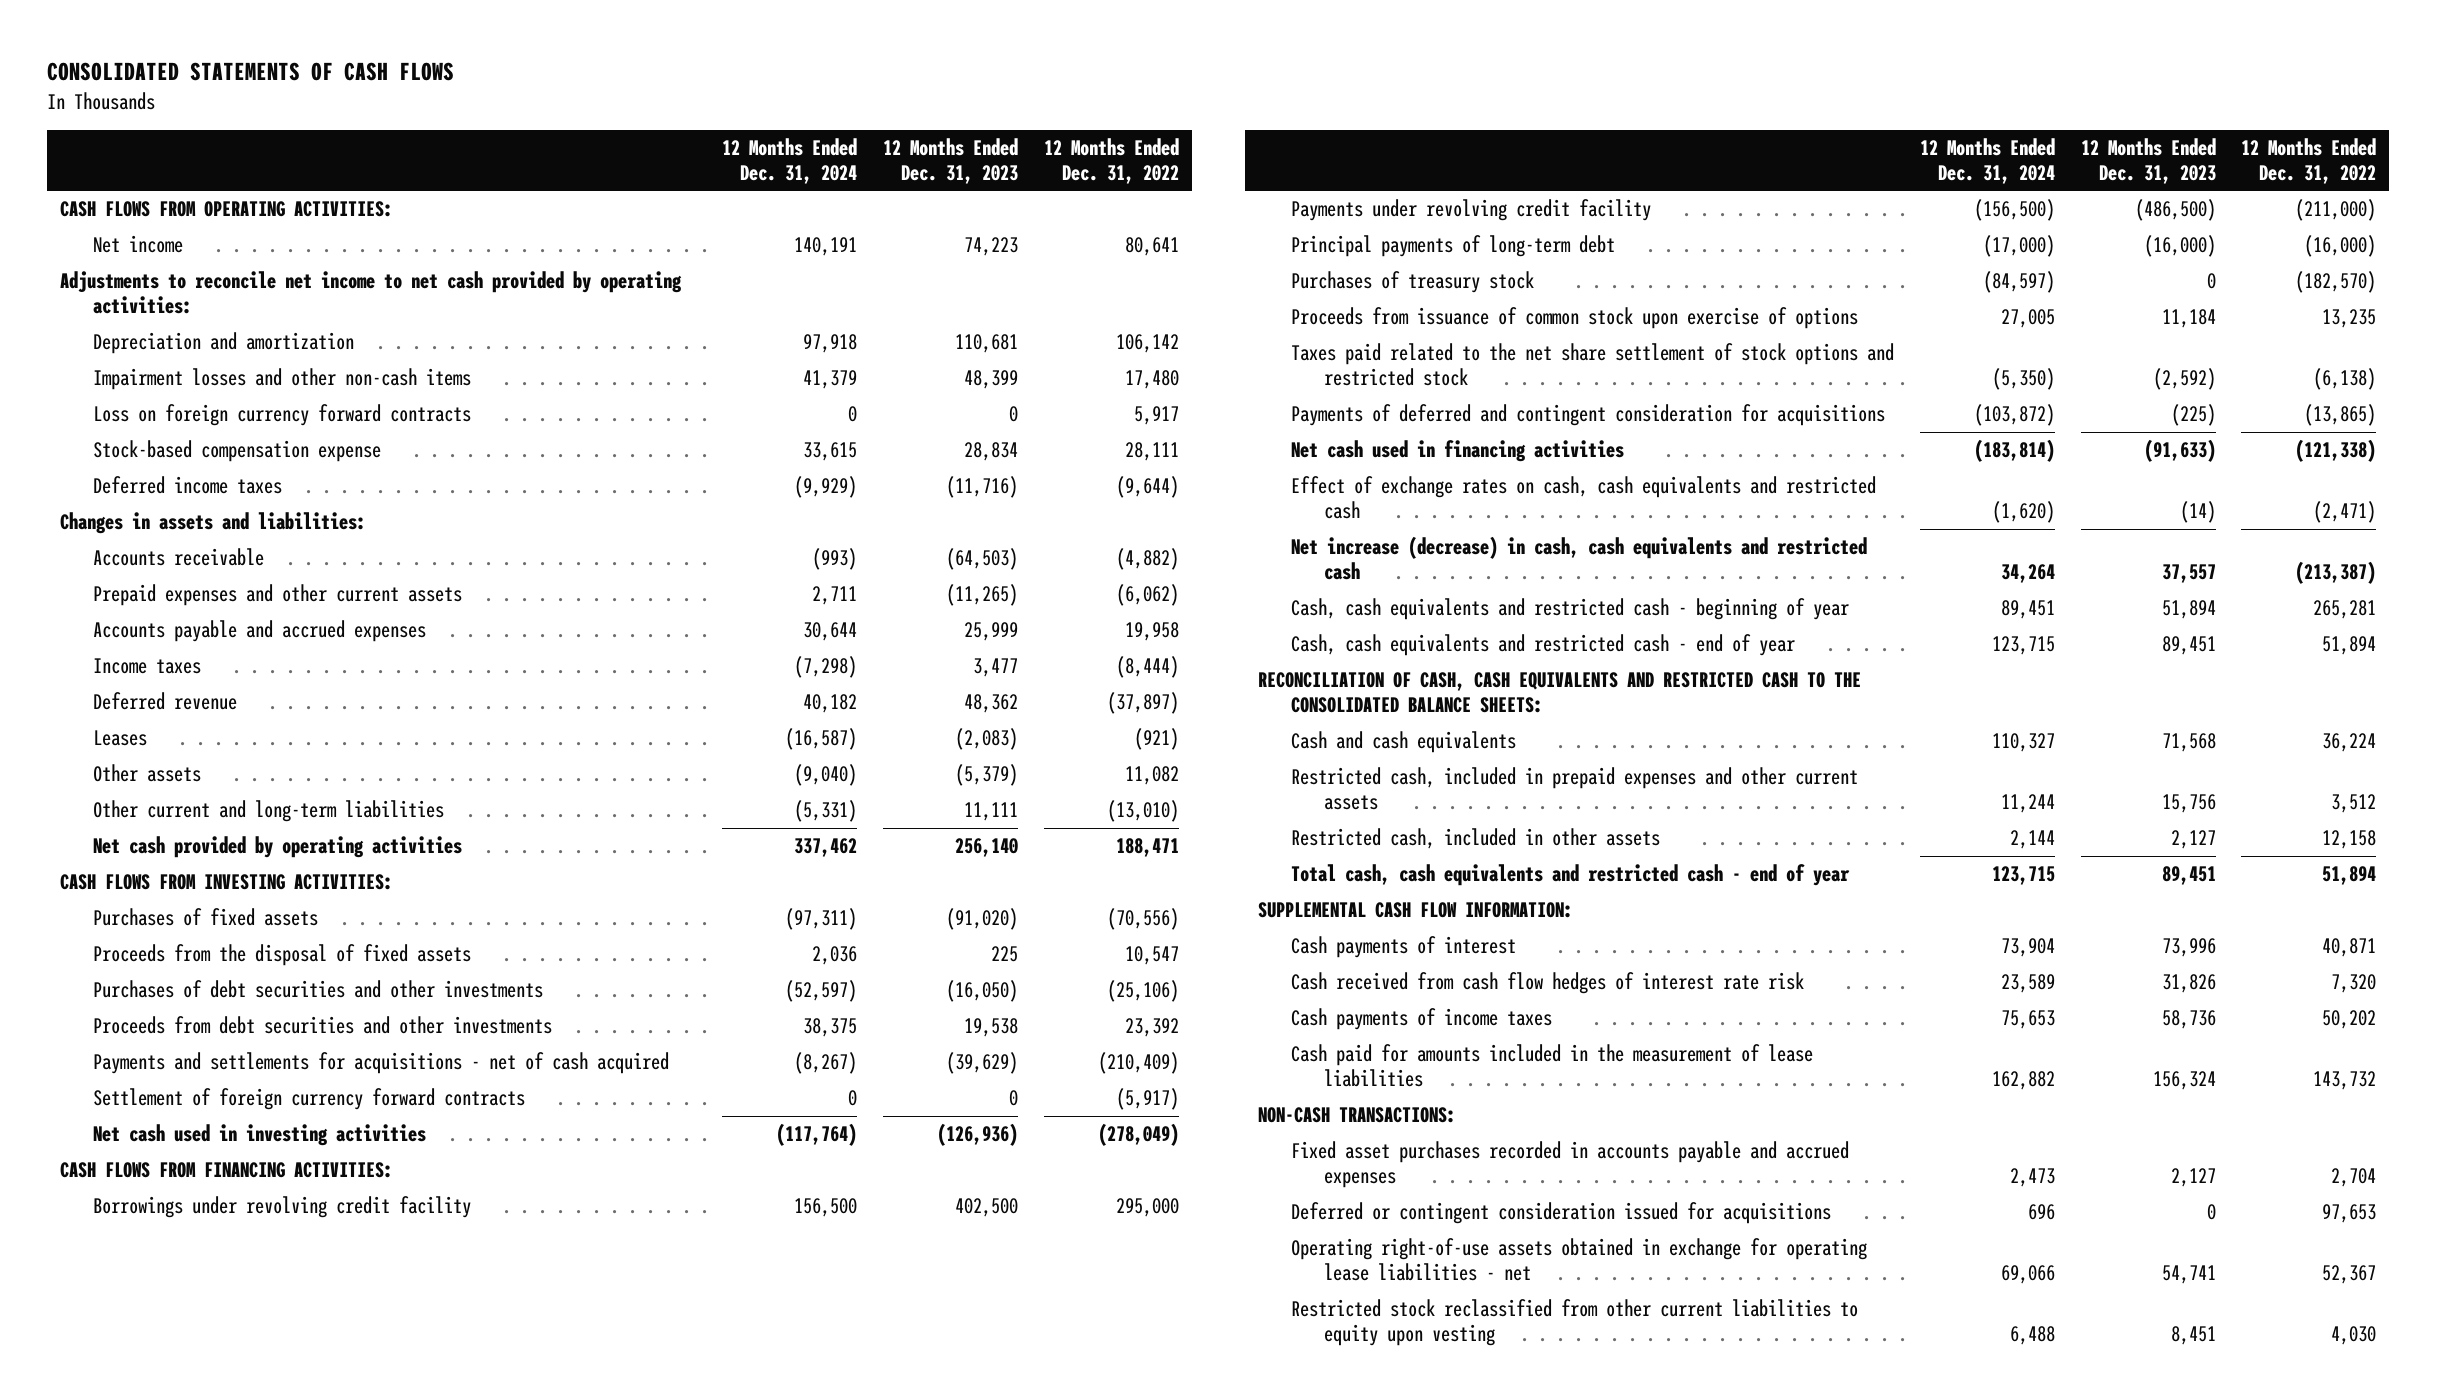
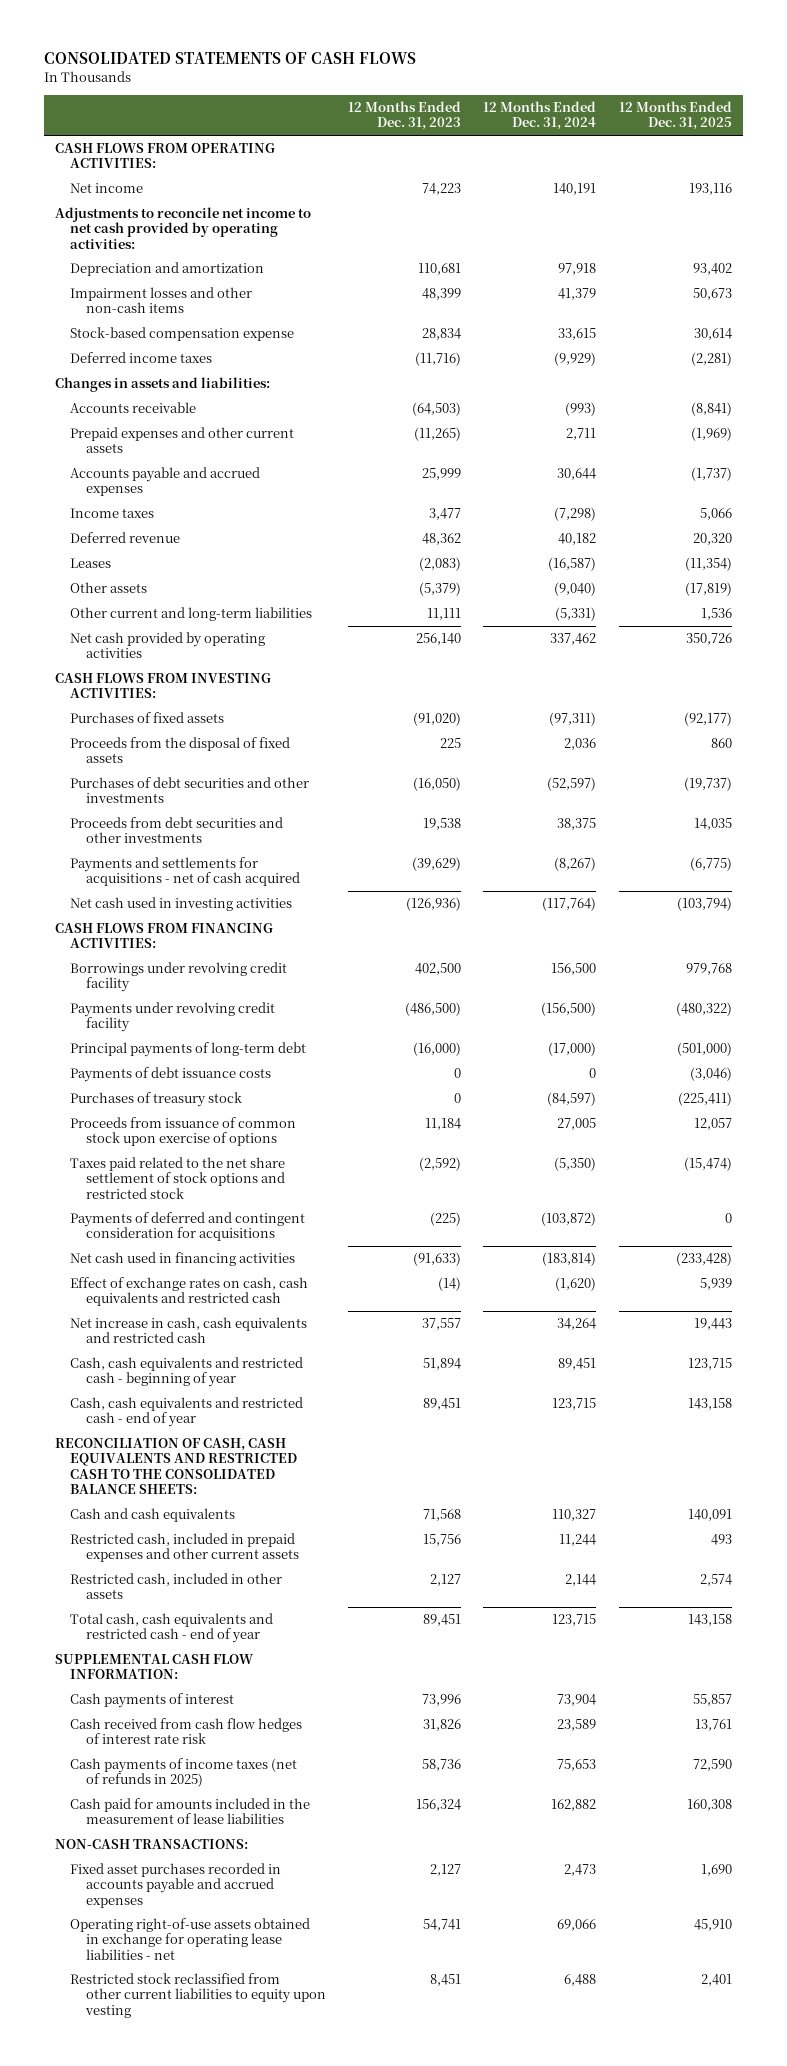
[1043,138,1179,184] 12 Months Ended Dec. 31, 2022 -> none
none -> [618,101,732,131] 12 Months Ended Dec. 31, 2025
[93,404,472,427] Loss on foreign currency forward contracts -> none
[93,1088,526,1111] Settlement of foreign currency forward contracts -> none
none -> [70,1067,272,1083] Payments of debt issuance costs
[1290,536,1867,580] Net increase (decrease) in cash, cash equivalents and restricted cash -> [70,1317,308,1344] Net increase in cash, cash equivalents and restricted cash
[1290,1008,1552,1031] Cash payments of income taxes -> [70,1758,298,1788] Cash payments of income taxes (net of refunds in 2025)
[1290,1202,1831,1225] Deferred or contingent consideration issued for acquisitions -> none

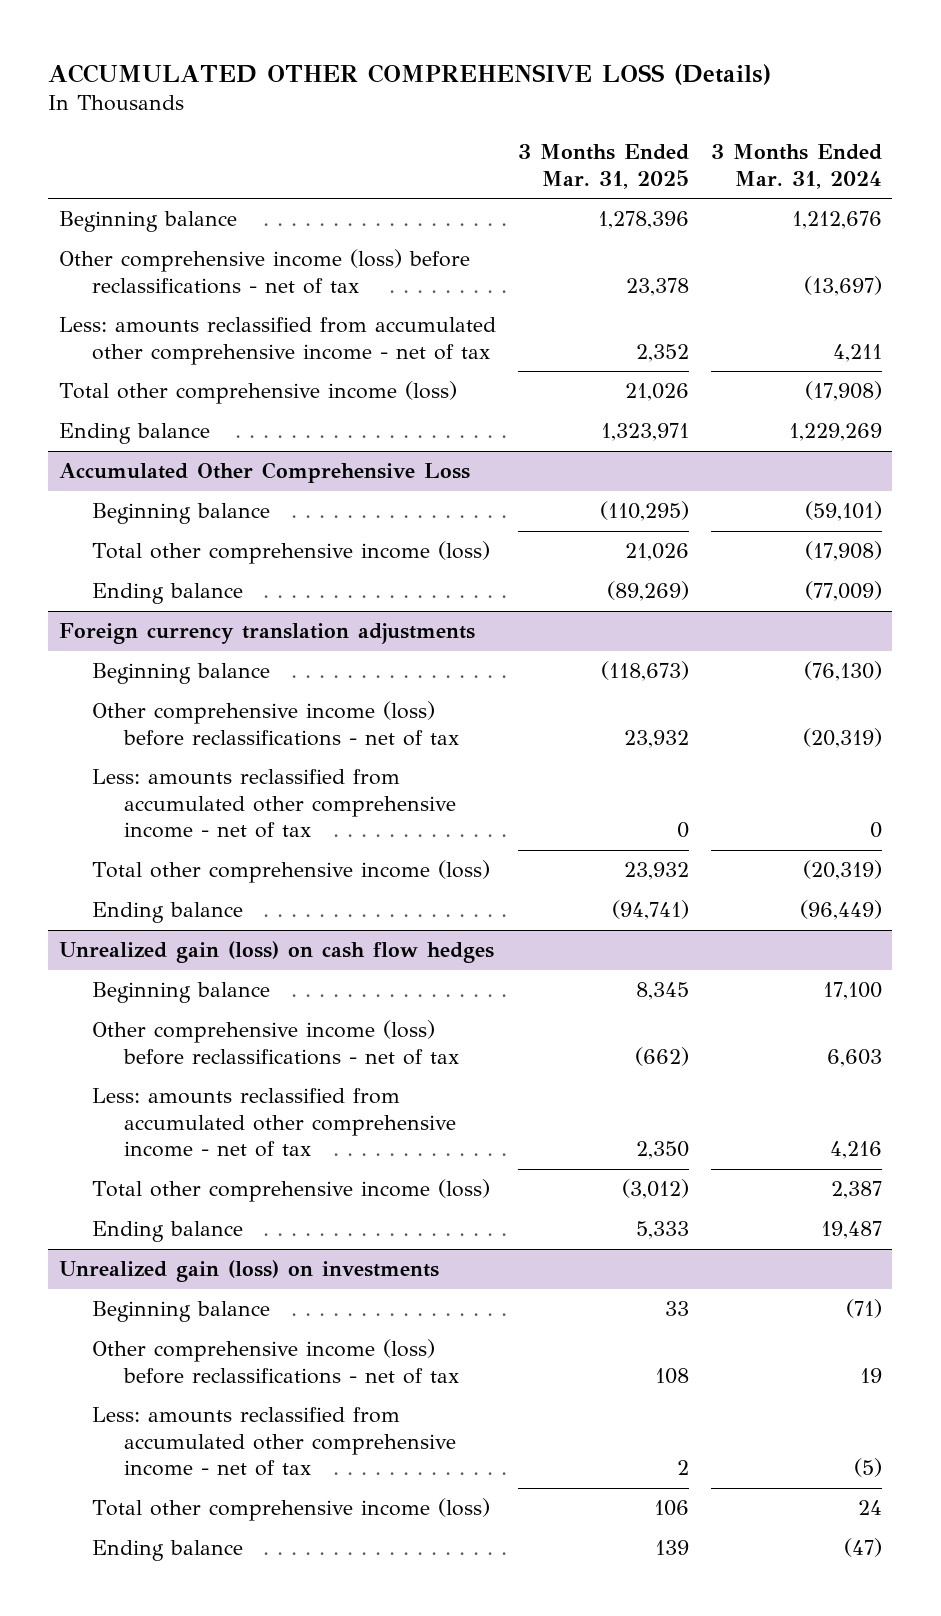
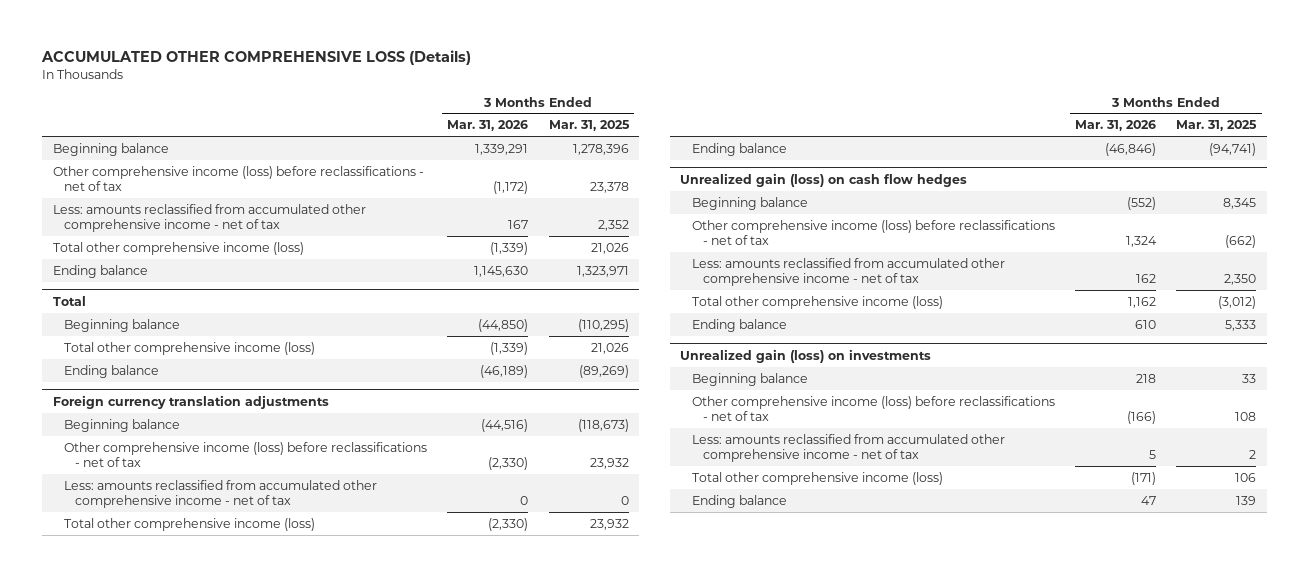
[710,144,882,189] 3 Months Ended Mar. 31, 2024 -> none
none -> [447,120,529,132] Mar. 31, 2026
[59,462,471,484] Accumulated Other Comprehensive Loss -> [52,295,86,306] Total

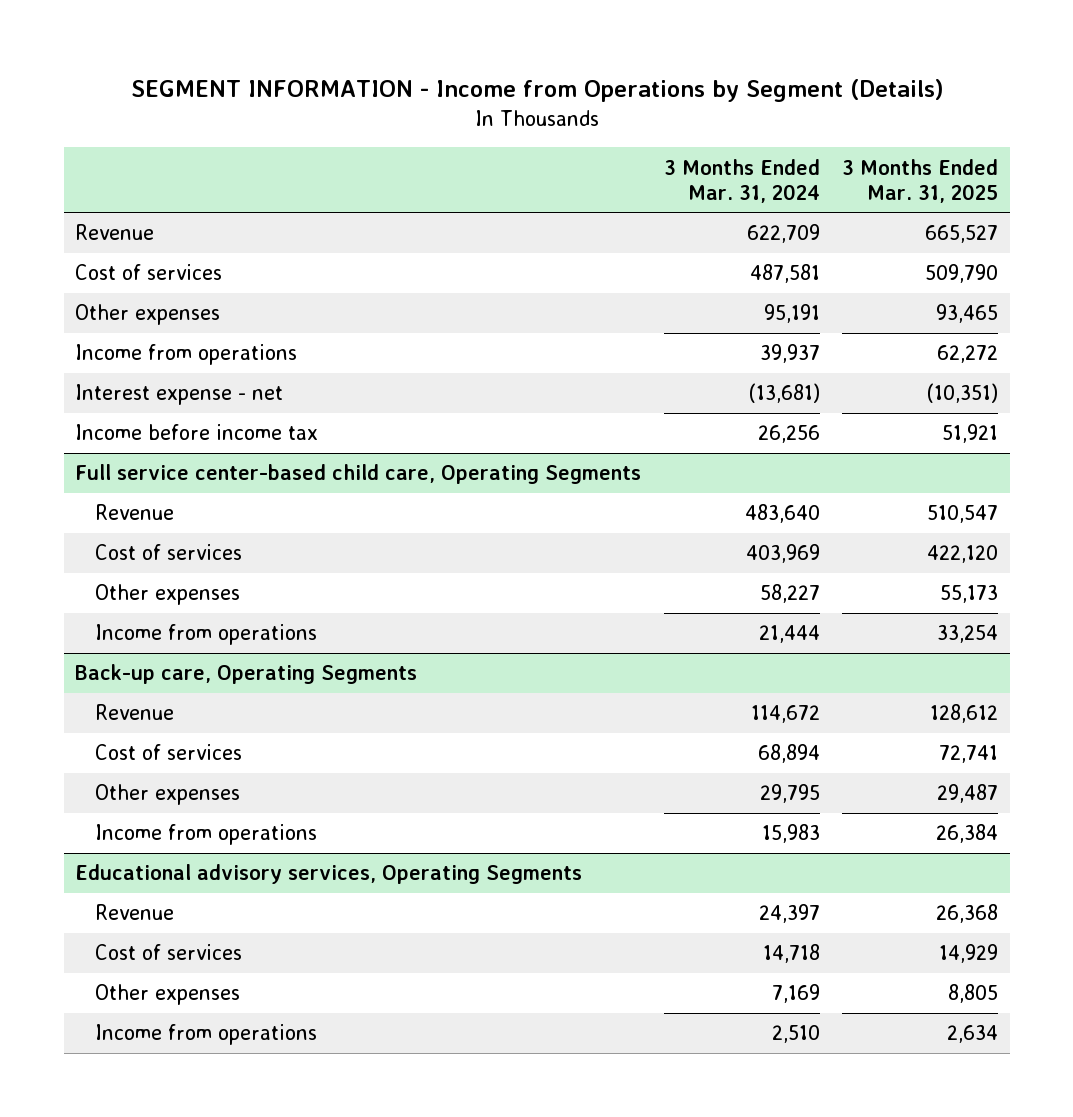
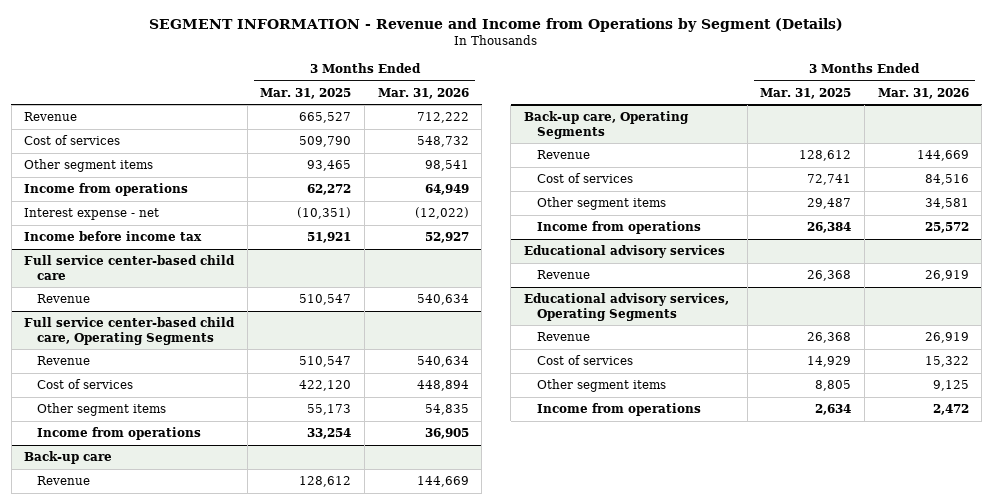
[130,78,944,102] SEGMENT INFORMATION - Income from Operations by Segment (Details) -> [149,18,844,33] SEGMENT INFORMATION - Revenue and Income from Operations by Segment (Details)
[663,158,820,203] 3 Months Ended Mar. 31, 2024 -> none
none -> [377,87,469,99] Mar. 31, 2026
[74,304,220,326] Other expenses -> [24,159,154,173] Other segment items
none -> [24,255,236,280] Full service center-based child care
none -> [37,294,91,304] Revenue
[95,584,241,606] Other expenses -> [37,403,167,417] Other segment items
none -> [24,451,113,465] Back-up care
none -> [37,476,91,486] Revenue
[95,784,241,806] Other expenses -> [537,197,667,211] Other segment items
none -> [524,245,726,259] Educational advisory services
none -> [537,270,591,280] Revenue
[95,984,241,1006] Other expenses -> [537,379,667,393] Other segment items

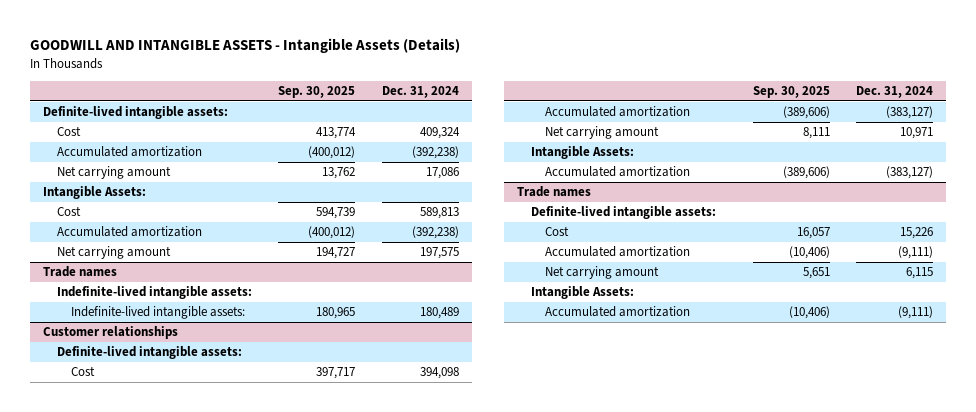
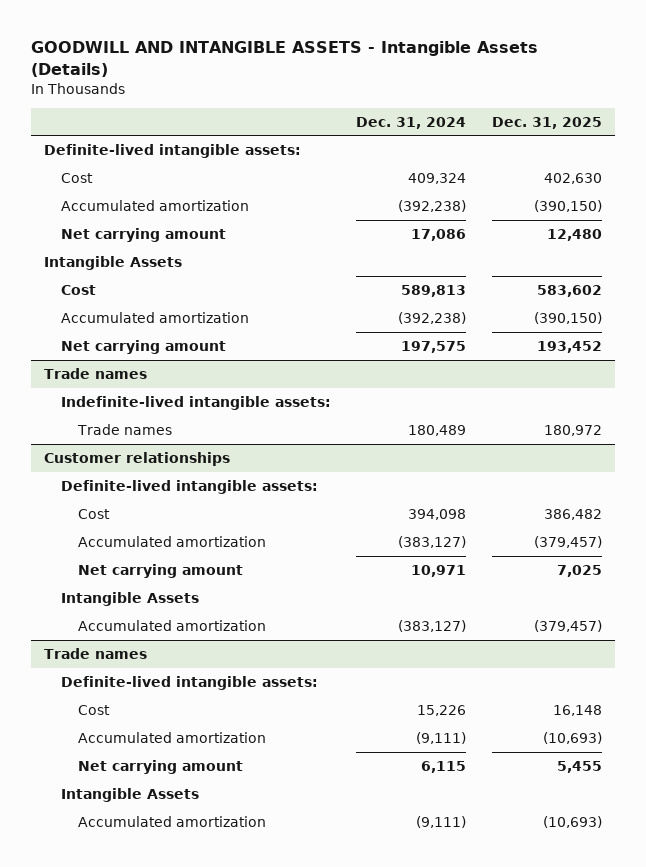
[278,86,356,99] Sep. 30, 2025 -> none
none -> [492,116,603,129] Dec. 31, 2025
[43,186,147,200] Intangible Assets: -> [43,255,182,270] Intangible Assets
[71,306,246,320] Indefinite-lived intangible assets: -> [77,423,173,435] Trade names
[531,146,635,160] Intangible Assets: -> [60,591,199,606] Intangible Assets
[531,286,635,300] Intangible Assets: -> [60,787,199,802] Intangible Assets

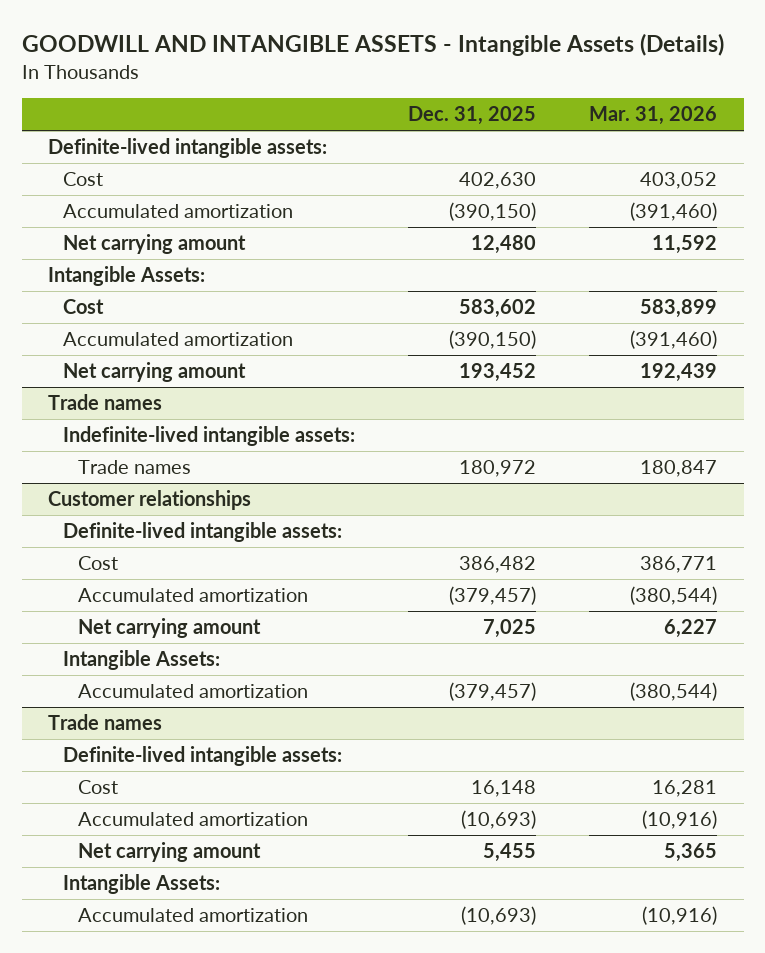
[356,116,467,129] Dec. 31, 2024 -> none
none -> [589,106,718,126] Mar. 31, 2026
[43,255,182,270] Intangible Assets -> [48,266,206,287] Intangible Assets:
[60,591,199,606] Intangible Assets -> [63,650,221,671] Intangible Assets:
[60,787,199,802] Intangible Assets -> [63,874,221,895] Intangible Assets:

